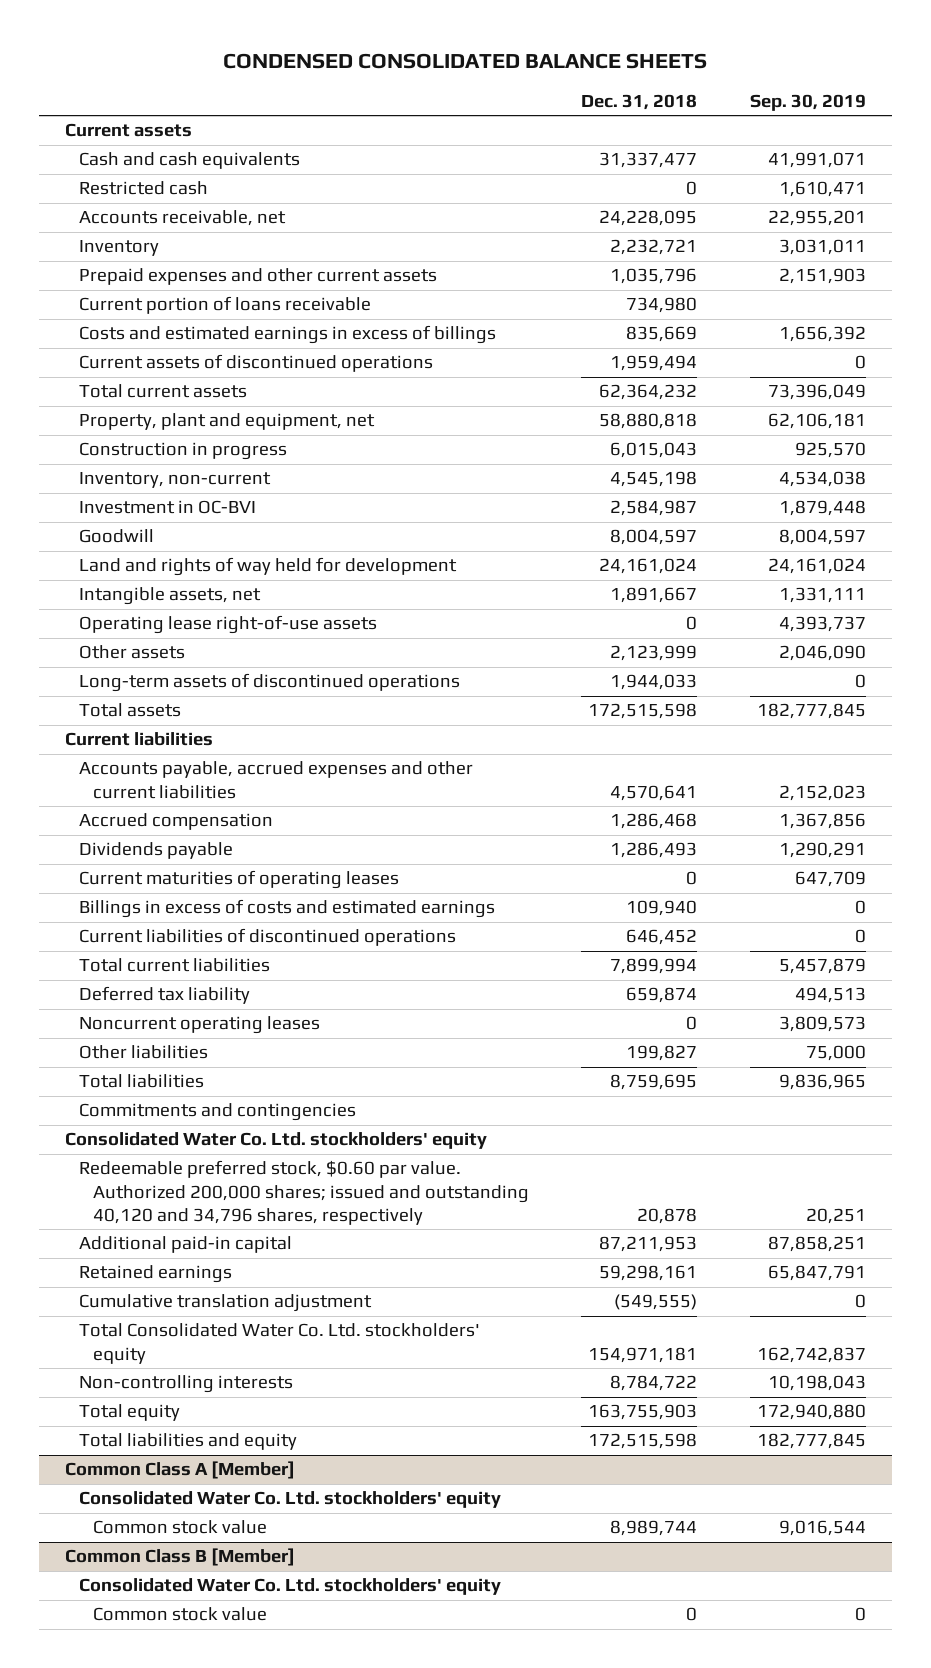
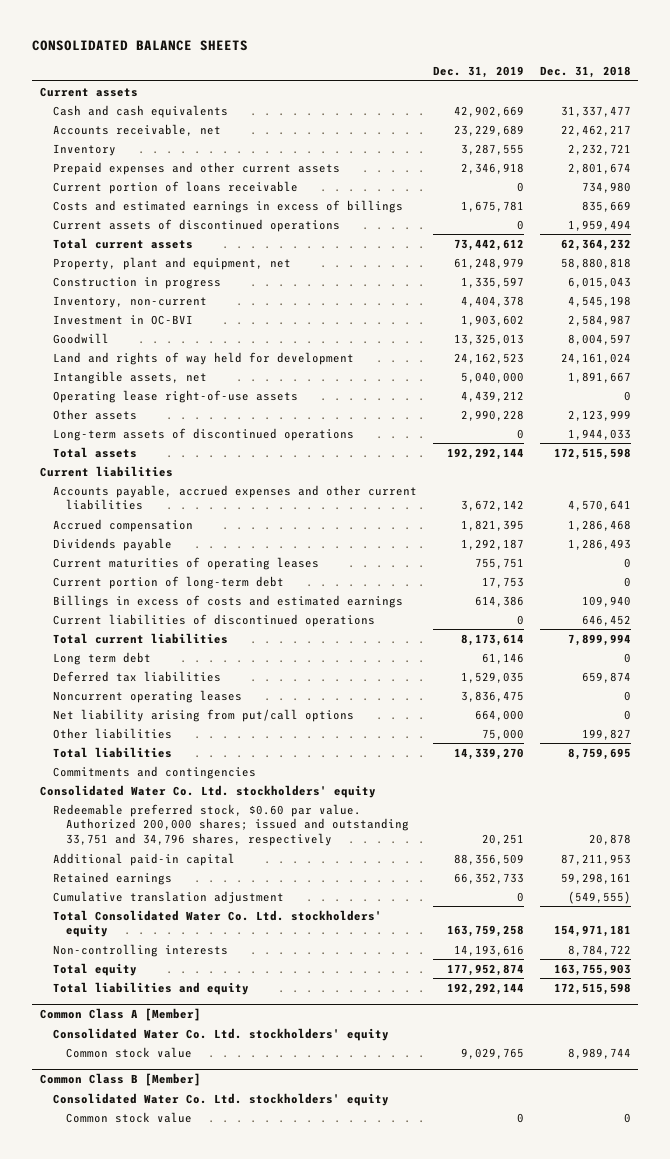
[223,52,708,69] CONDENSED CONSOLIDATED BALANCE SHEETS -> [31,39,248,51] CONSOLIDATED BALANCE SHEETS
[749,93,866,111] Sep. 30, 2019 -> none
none -> [432,66,524,79] Dec. 31, 2019
[78,181,208,196] Restricted cash -> none
[599,210,698,227] 24,228,095 -> [560,124,631,136] 22,462,217
[610,268,698,285] 1,035,796 -> [567,162,631,174] 2,801,674
none -> [52,575,284,589] Current portion of long-term debt
none -> [52,651,151,665] Long term debt
[78,986,250,1005] Deferred tax liability -> [52,670,221,682] Deferred tax liabilities
none -> [52,708,354,722] Net liability arising from put/call options
[78,1160,529,1225] Redeemable preferred stock, $0.60 par value. Authorized 200,000 shares; issued and outstanding 40,120 and 34,796 shares, respectively -> [52,803,409,847] Redeemable preferred stock, $0.60 par value. Authorized 200,000 shares; issued and outstanding 33,751 and 34,796 shares, respectively

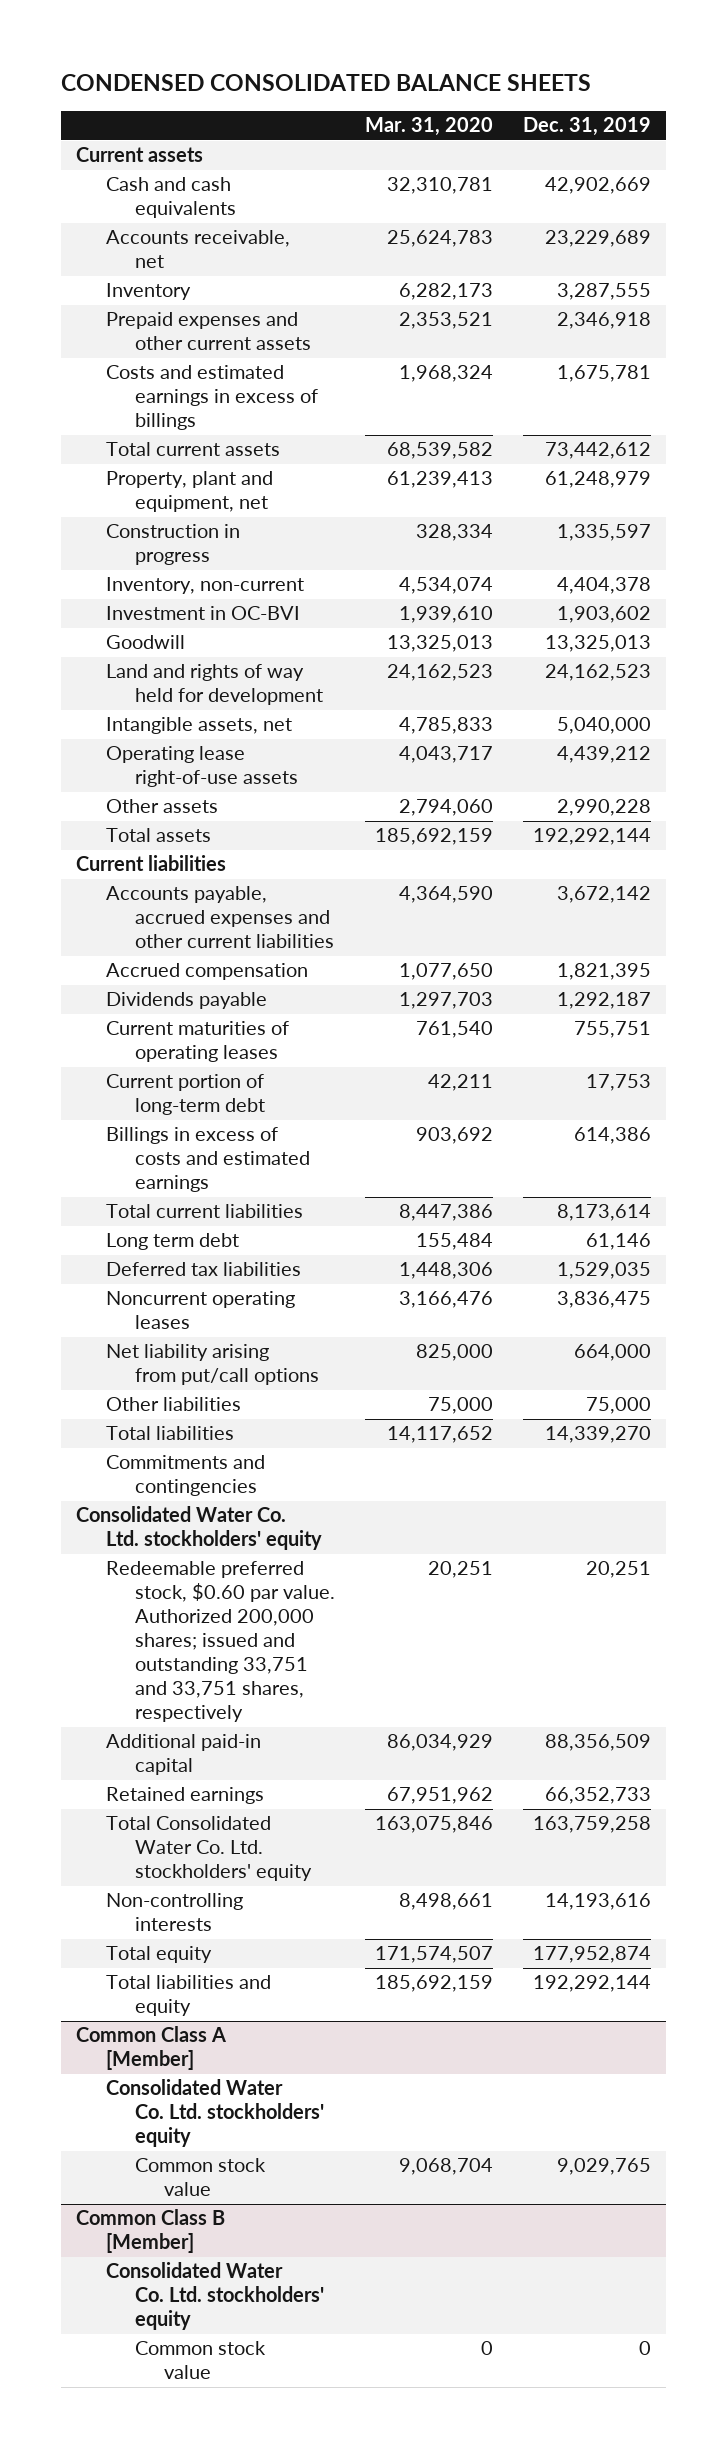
[31,39,248,51] CONSOLIDATED BALANCE SHEETS -> [61,74,592,92] CONDENSED CONSOLIDATED BALANCE SHEETS
[539,66,631,79] Dec. 31, 2018 -> none
none -> [365,117,494,137] Mar. 31, 2020
[52,180,298,194] Current portion of loans receivable -> none
[52,218,340,232] Current assets of discontinued operations -> none
[52,427,354,441] Long-term assets of discontinued operations -> none
[52,613,375,627] Current liabilities of discontinued operations -> none
[52,803,409,847] Redeemable preferred stock, $0.60 par value. Authorized 200,000 shares; issued and outstanding 33,751 and 34,796 shares, respectively -> [105,1561,335,1723] Redeemable preferred stock, $0.60 par value. Authorized 200,000 shares; issued and outstanding 33,751 and 33,751 shares, respectively
[52,890,284,904] Cumulative translation adjustment -> none

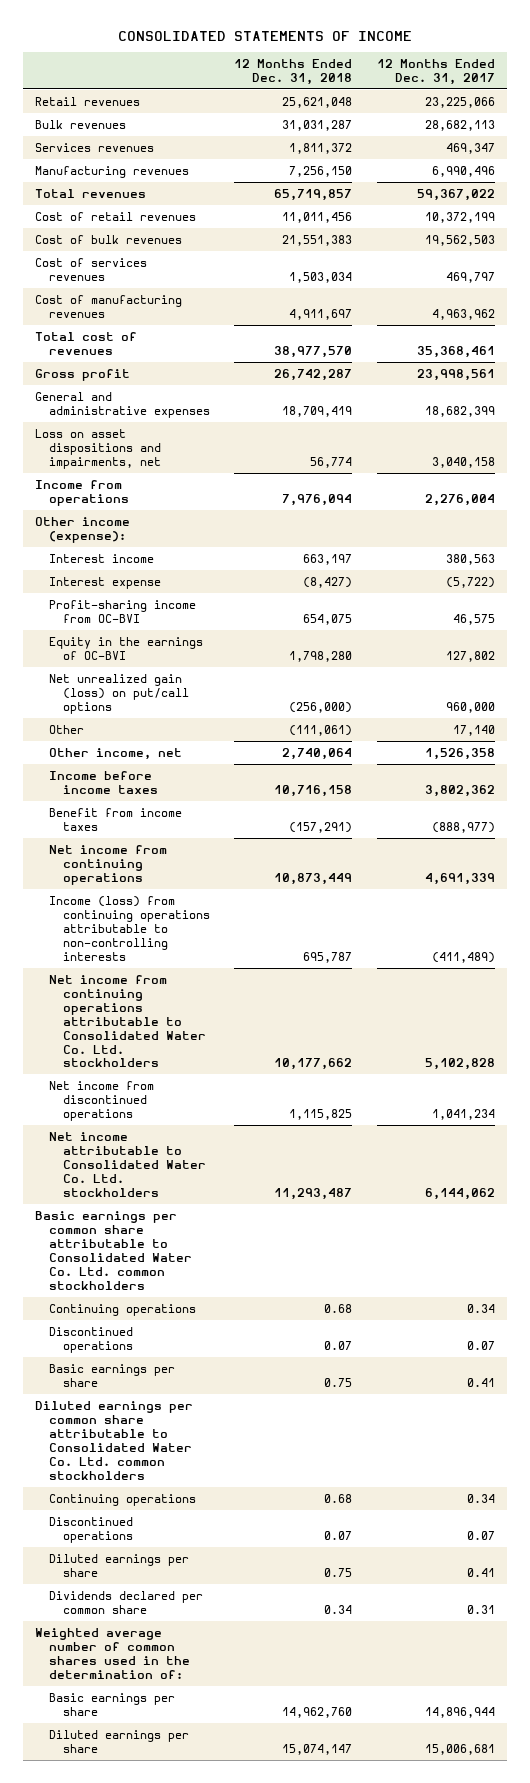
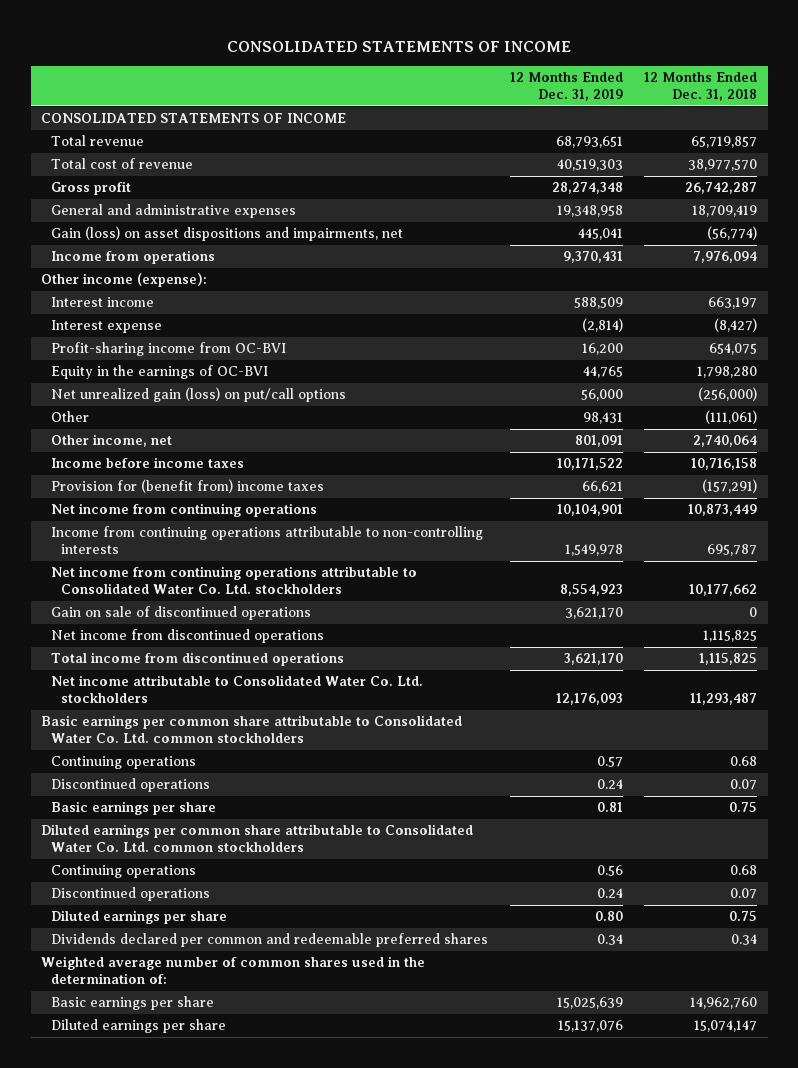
[376,58,495,85] 12 Months Ended Dec. 31, 2017 -> none
none -> [509,72,623,102] 12 Months Ended Dec. 31, 2019
[35,96,141,106] Retail revenues -> none
[35,119,127,129] Bulk revenues -> none
[35,142,155,152] Services revenues -> none
[35,165,190,178] Manufacturing revenues -> none
[35,211,197,221] Cost of retail revenues -> none
[35,234,183,244] Cost of bulk revenues -> none
[35,257,148,281] Cost of services revenues -> none
[35,294,183,318] Cost of manufacturing revenues -> none
none -> [41,113,347,124] CONSOLIDATED STATEMENTS OF INCOME
[35,188,147,198] Total revenues -> [51,135,145,147] Total revenue
[35,331,138,355] Total cost of revenues -> [51,158,194,170] Total cost of revenue
[35,428,161,469] Loss on asset dispositions and impairments, net -> [51,226,404,242] Gain (loss) on asset dispositions and impairments, net
[310,456,353,468] 56,774 -> [707,226,758,241] (56,774)
[48,807,182,831] Benefit from income taxes -> [51,479,325,494] Provision for (benefit from) income taxes
[48,895,210,961] Income (loss) from continuing operations attributable to non-controlling interests -> [51,526,484,555] Income from continuing operations attributable to non-controlling interests
none -> [51,606,312,621] Gain on sale of discontinued operations
none -> [51,652,345,667] Total income from discontinued operations
[48,1590,203,1614] Dividends declared per common share -> [51,933,489,948] Dividends declared per common and redeemable preferred shares

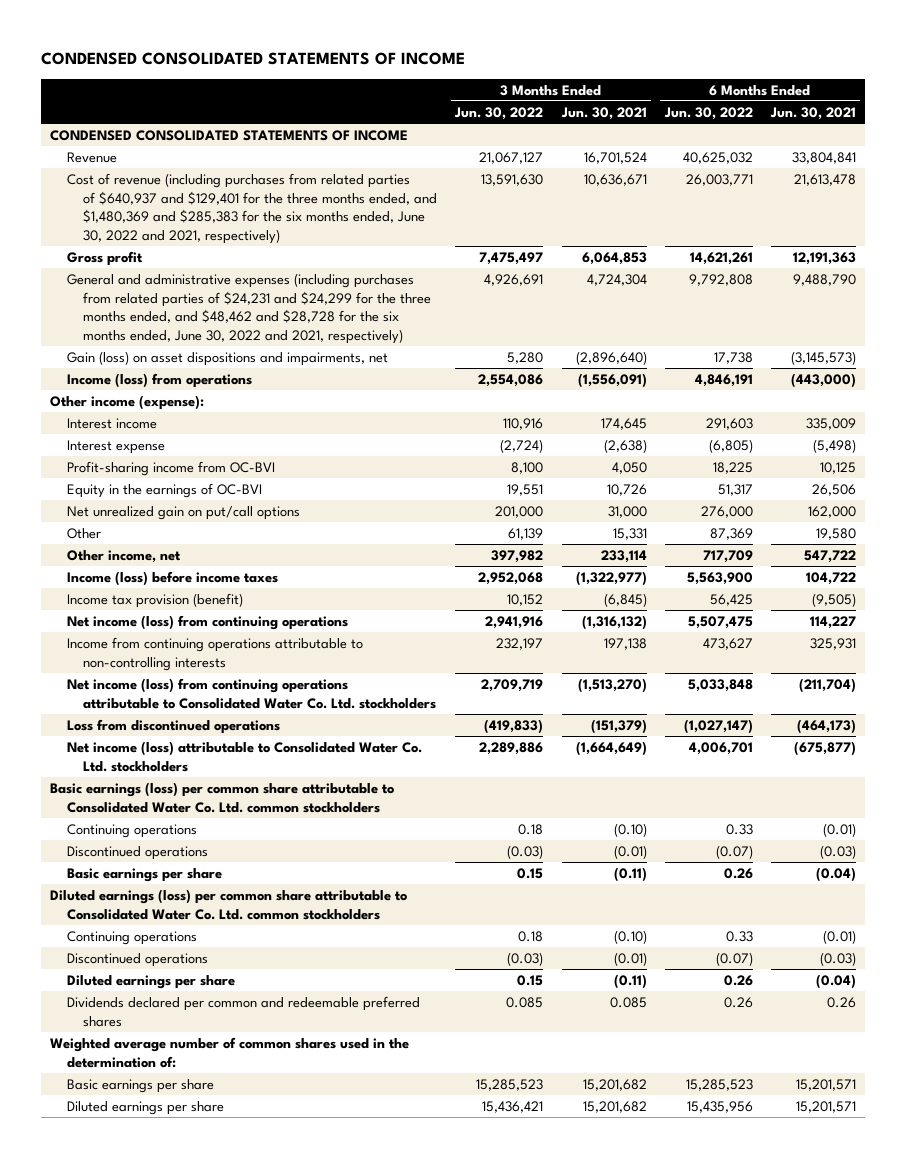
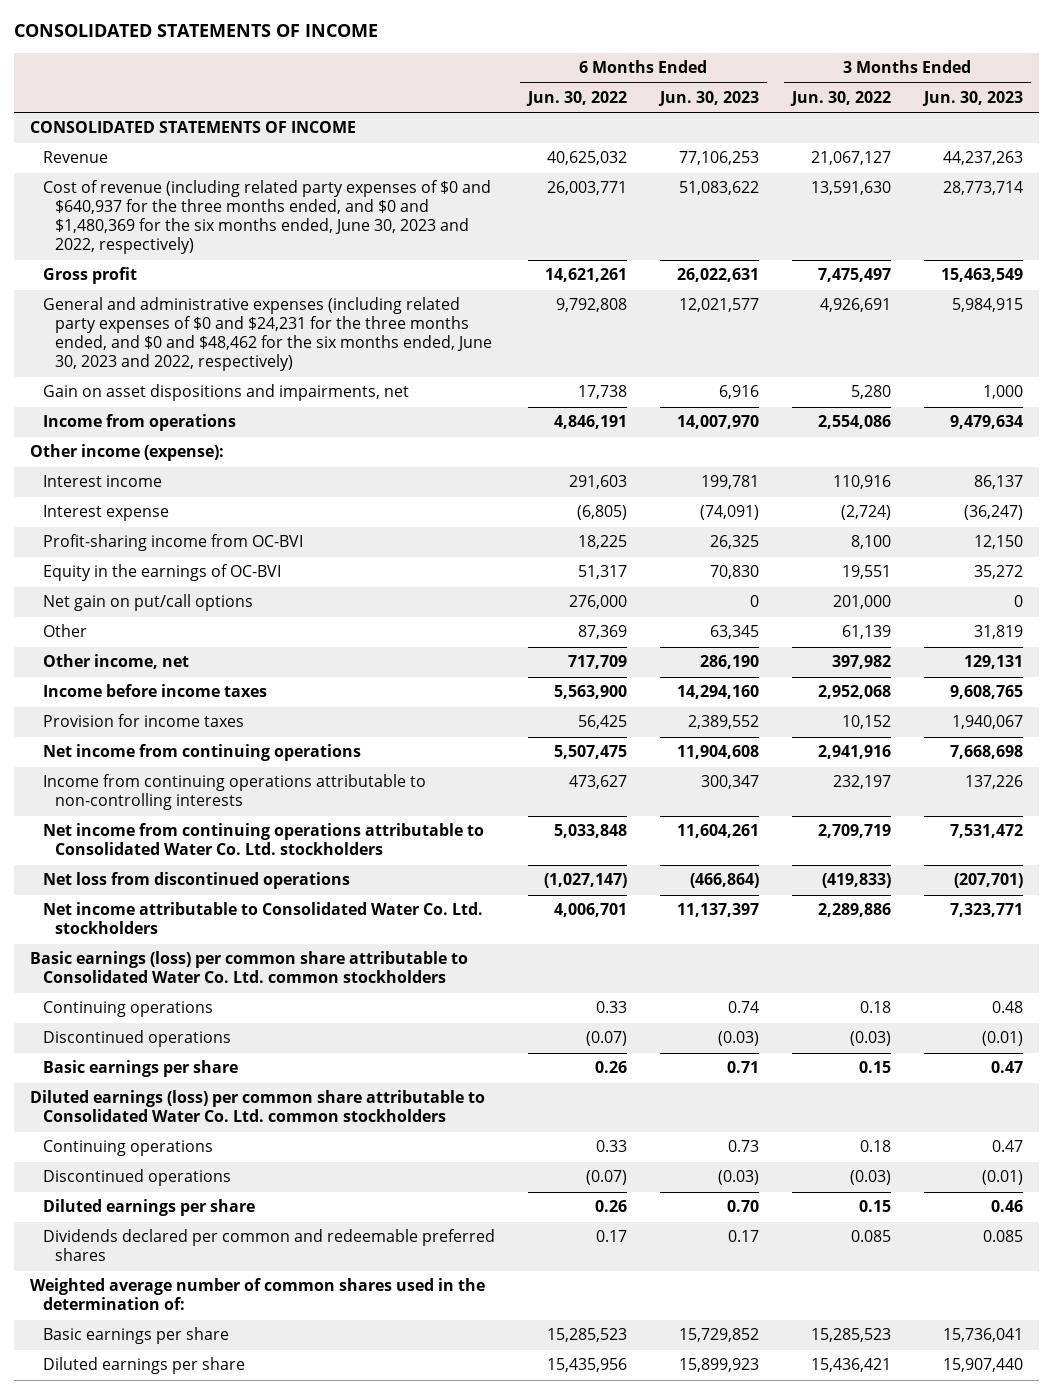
[41,52,466,66] CONDENSED CONSOLIDATED STATEMENTS OF INCOME -> [13,24,378,38] CONSOLIDATED STATEMENTS OF INCOME
[560,106,647,120] Jun. 30, 2021 -> none
[769,106,856,120] Jun. 30, 2021 -> none
none -> [657,90,759,106] Jun. 30, 2023
none -> [921,90,1023,106] Jun. 30, 2023
[50,129,409,141] CONDENSED CONSOLIDATED STATEMENTS OF INCOME -> [30,121,357,134] CONSOLIDATED STATEMENTS OF INCOME
[66,172,438,244] Cost of revenue (including purchases from related parties of $640,937 and $129,401 for the three months ended, and $1,480,369 and $285,383 for the six months ended, June 30, 2022 and 2021, respectively) -> [42,180,491,255] Cost of revenue (including related party expenses of $0 and $640,937 for the three months ended, and $0 and $1,480,369 for the six months ended, June 30, 2023 and 2022, respectively)
[66,272,432,344] General and administrative expenses (including purchases from related parties of $24,231 and $24,299 for the three months ended, and $48,462 and $28,728 for the six months ended, June 30, 2022 and 2021, respectively) -> [42,297,493,372] General and administrative expenses (including related party expenses of $0 and $24,231 for the three months ended, and $0 and $48,462 for the six months ended, June 30, 2023 and 2022, respectively)
[66,350,388,366] Gain (loss) on asset dispositions and impairments, net -> [42,384,409,402] Gain on asset dispositions and impairments, net
[66,372,252,388] Income (loss) from operations -> [42,414,236,432] Income from operations
[66,505,300,520] Net unrealized gain on put/call options -> [42,594,253,612] Net gain on put/call options
[66,570,278,586] Income (loss) before income taxes -> [42,684,267,698] Income before income taxes
[66,592,243,608] Income tax provision (benefit) -> [42,714,244,728] Provision for income taxes
[66,614,348,630] Net income (loss) from continuing operations -> [42,744,361,762] Net income from continuing operations
[66,677,437,709] Net income (loss) from continuing operations attributable to Consolidated Water Co. Ltd. stockholders -> [42,823,484,856] Net income from continuing operations attributable to Consolidated Water Co. Ltd. stockholders
[66,718,280,734] Loss from discontinued operations -> [42,872,350,890] Net loss from discontinued operations
[66,740,422,772] Net income (loss) attributable to Consolidated Water Co. Ltd. stockholders -> [42,902,483,935] Net income attributable to Consolidated Water Co. Ltd. stockholders
[723,996,753,1008] 0.26 -> [595,1230,627,1243] 0.17

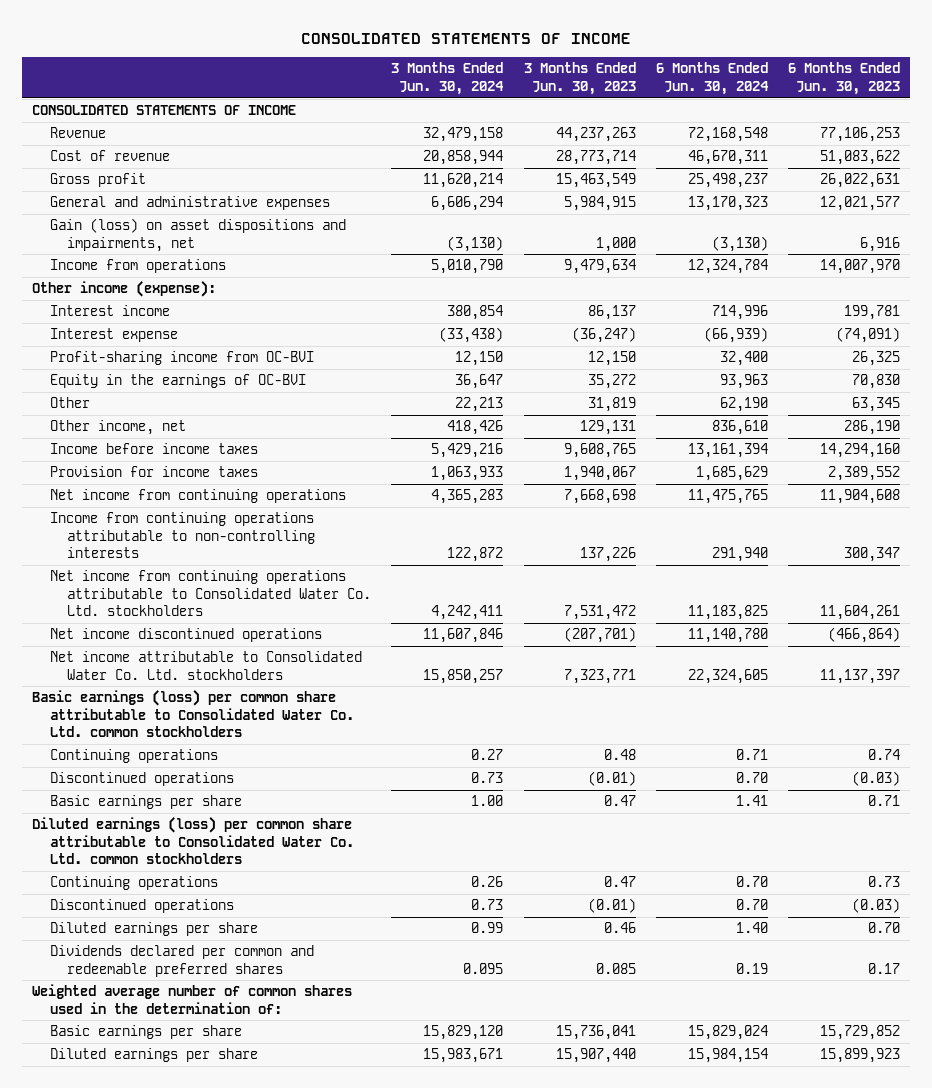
[525,90,627,106] Jun. 30, 2022 -> none
[789,90,891,106] Jun. 30, 2022 -> none
none -> [391,62,505,96] 3 Months Ended Jun. 30, 2024
none -> [655,62,769,96] 6 Months Ended Jun. 30, 2024
[42,180,491,255] Cost of revenue (including related party expenses of $0 and $640,937 for the three months ended, and $0 and $1,480,369 for the six months ended, June 30, 2023 and 2022, respectively) -> [49,150,170,162] Cost of revenue
[42,297,493,372] General and administrative expenses (including related party expenses of $0 and $24,231 for the three months ended, and $0 and $48,462 for the six months ended, June 30, 2023 and 2022, respectively) -> [49,196,330,211] General and administrative expenses
[42,384,409,402] Gain on asset dispositions and impairments, net -> [49,218,346,252] Gain (loss) on asset dispositions and impairments, net
[42,594,253,612] Net gain on put/call options -> none
[42,872,350,890] Net loss from discontinued operations -> [49,628,322,643] Net income discontinued operations

